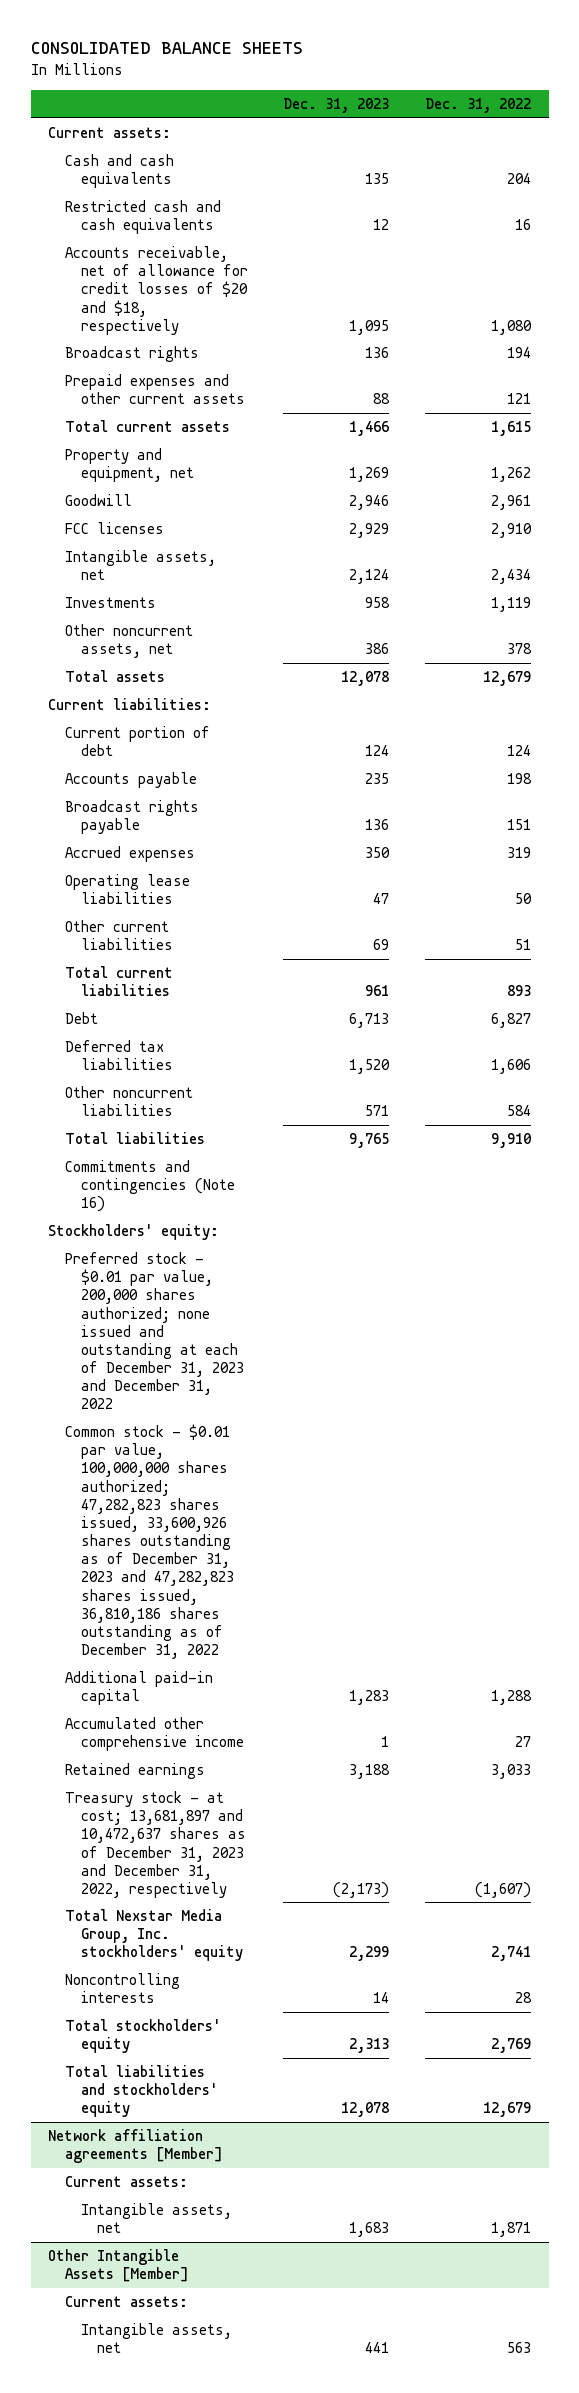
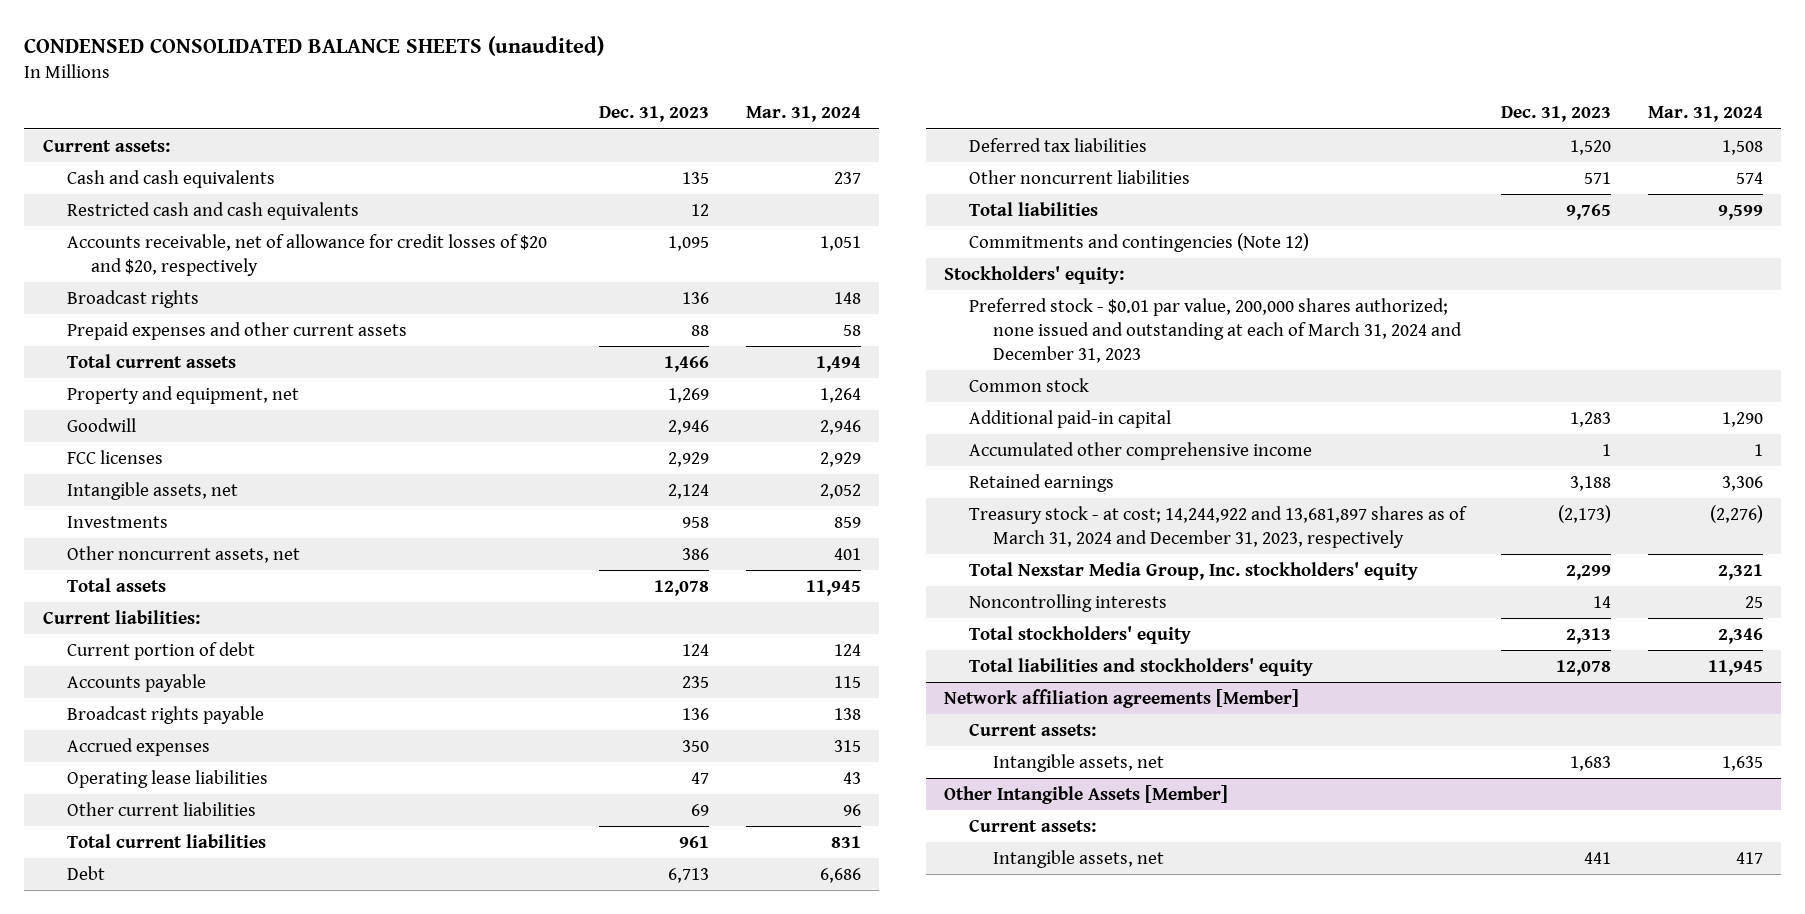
[30,42,303,55] CONSOLIDATED BALANCE SHEETS -> [24,36,605,57] CONDENSED CONSOLIDATED BALANCE SHEETS (unaudited)
[424,98,531,114] Dec. 31, 2022 -> none
none -> [746,106,862,123] Mar. 31, 2024
[64,246,248,335] Accounts receivable, net of allowance for credit losses of $20 and $18, respectively -> [66,233,547,276] Accounts receivable, net of allowance for credit losses of $20 and $20, respectively
[64,1160,235,1213] Commitments and contingencies (Note 16) -> [968,232,1309,252] Commitments and contingencies (Note 12)
[64,1252,244,1410] Preferred stock - $0.01 par value, 200,000 shares authorized; none issued and outstanding at each of December 31, 2023 and December 31, 2022 -> [968,297,1462,363] Preferred stock - $0.01 par value, 200,000 shares authorized; none issued and outstanding at each of March 31, 2024 and December 31, 2023
[64,1424,234,1660] Common stock - $0.01 par value, 100,000,000 shares authorized; 47,282,823 shares issued, 33,600,926 shares outstanding as of December 31, 2023 and 47,282,823 shares issued, 36,810,186 shares outstanding as of December 31, 2022 -> [968,377,1089,392] Common stock
[64,1791,246,1898] Treasury stock - at cost; 13,681,897 and 10,472,637 shares as of December 31, 2023 and December 31, 2022, respectively -> [968,505,1467,548] Treasury stock - at cost; 14,244,922 and 13,681,897 shares as of March 31, 2024 and December 31, 2023, respectively

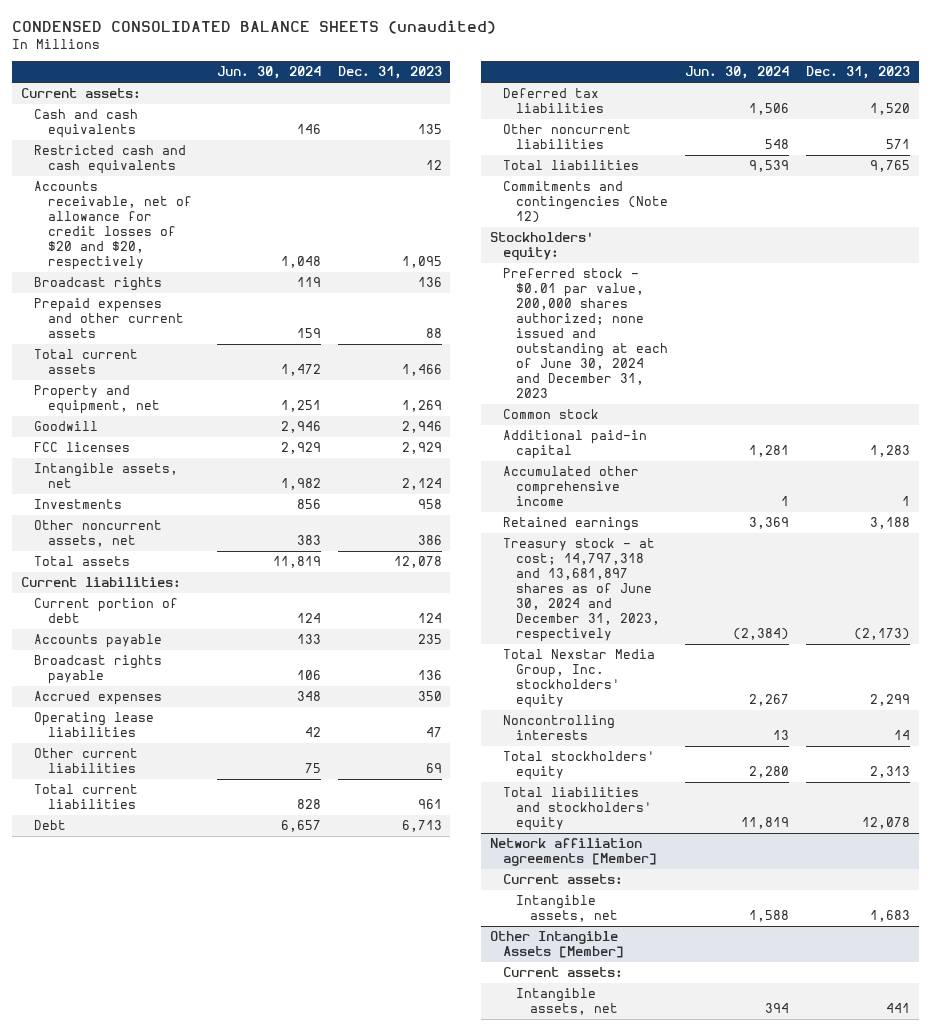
[746,106,862,123] Mar. 31, 2024 -> none
none -> [216,66,321,80] Jun. 30, 2024
[968,297,1462,363] Preferred stock - $0.01 par value, 200,000 shares authorized; none issued and outstanding at each of March 31, 2024 and December 31, 2023 -> [503,268,669,399] Preferred stock - $0.01 par value, 200,000 shares authorized; none issued and outstanding at each of June 30, 2024 and December 31, 2023
[968,505,1467,548] Treasury stock - at cost; 14,244,922 and 13,681,897 shares as of March 31, 2024 and December 31, 2023, respectively -> [503,538,661,643] Treasury stock - at cost; 14,797,318 and 13,681,897 shares as of June 30, 2024 and December 31, 2023, respectively

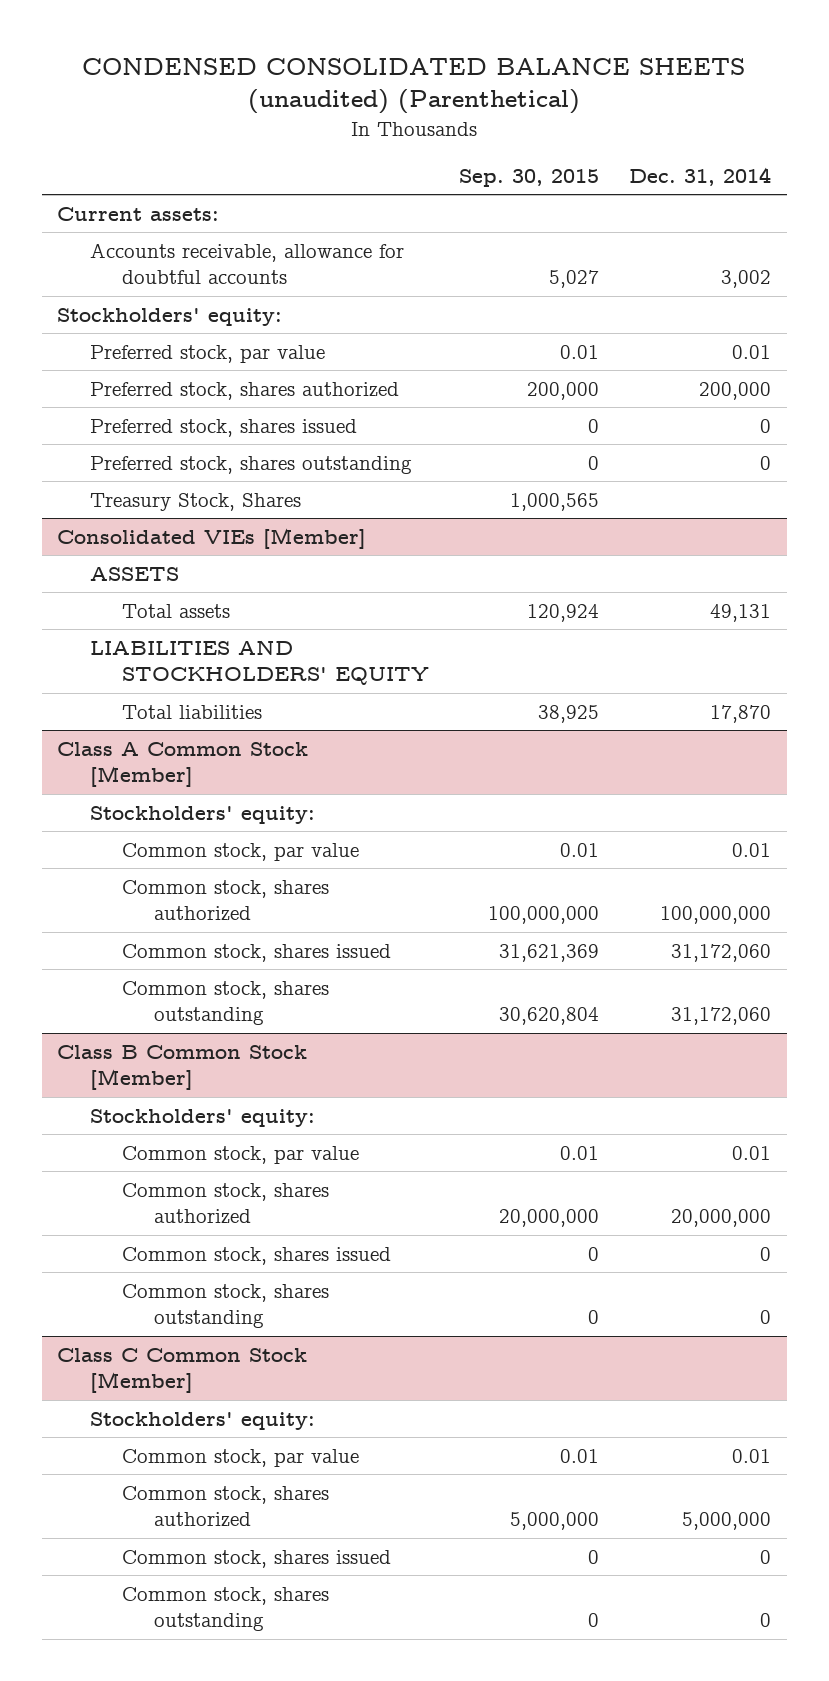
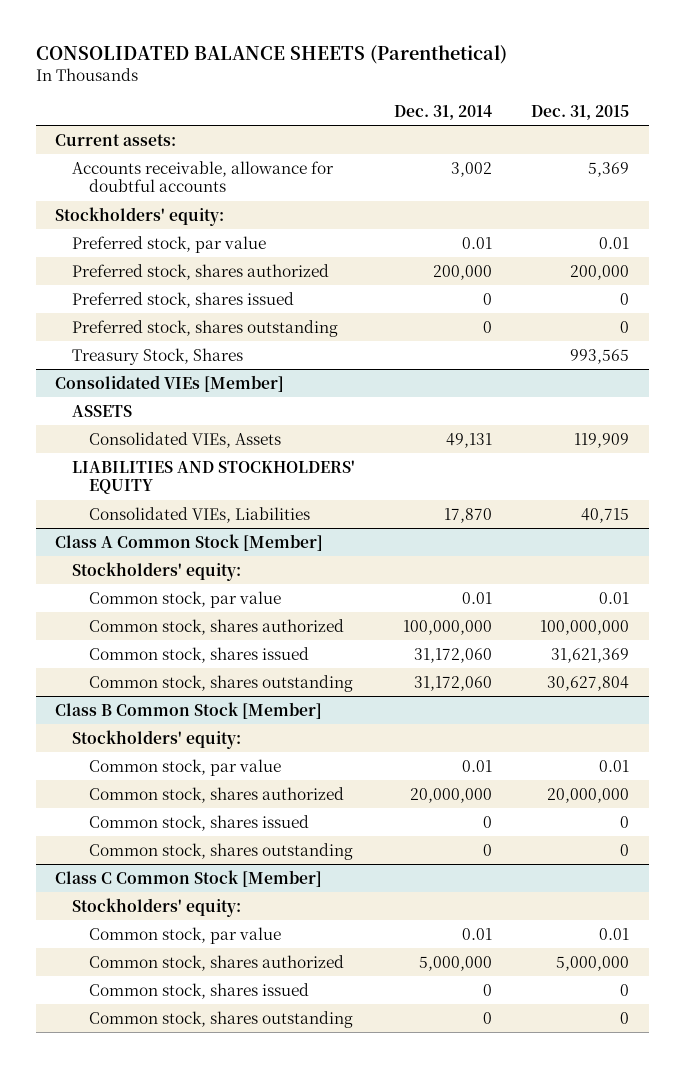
[82,57,746,115] CONDENSED CONSOLIDATED BALANCE SHEETS (unaudited) (Parenthetical) -> [35,45,507,65] CONSOLIDATED BALANCE SHEETS (Parenthetical)
[459,168,600,187] Sep. 30, 2015 -> none
none -> [531,104,630,120] Dec. 31, 2015
[121,603,230,618] Total assets -> [89,431,282,448] Consolidated VIEs, Assets
[121,704,262,719] Total liabilities -> [89,506,311,523] Consolidated VIEs, Liabilities

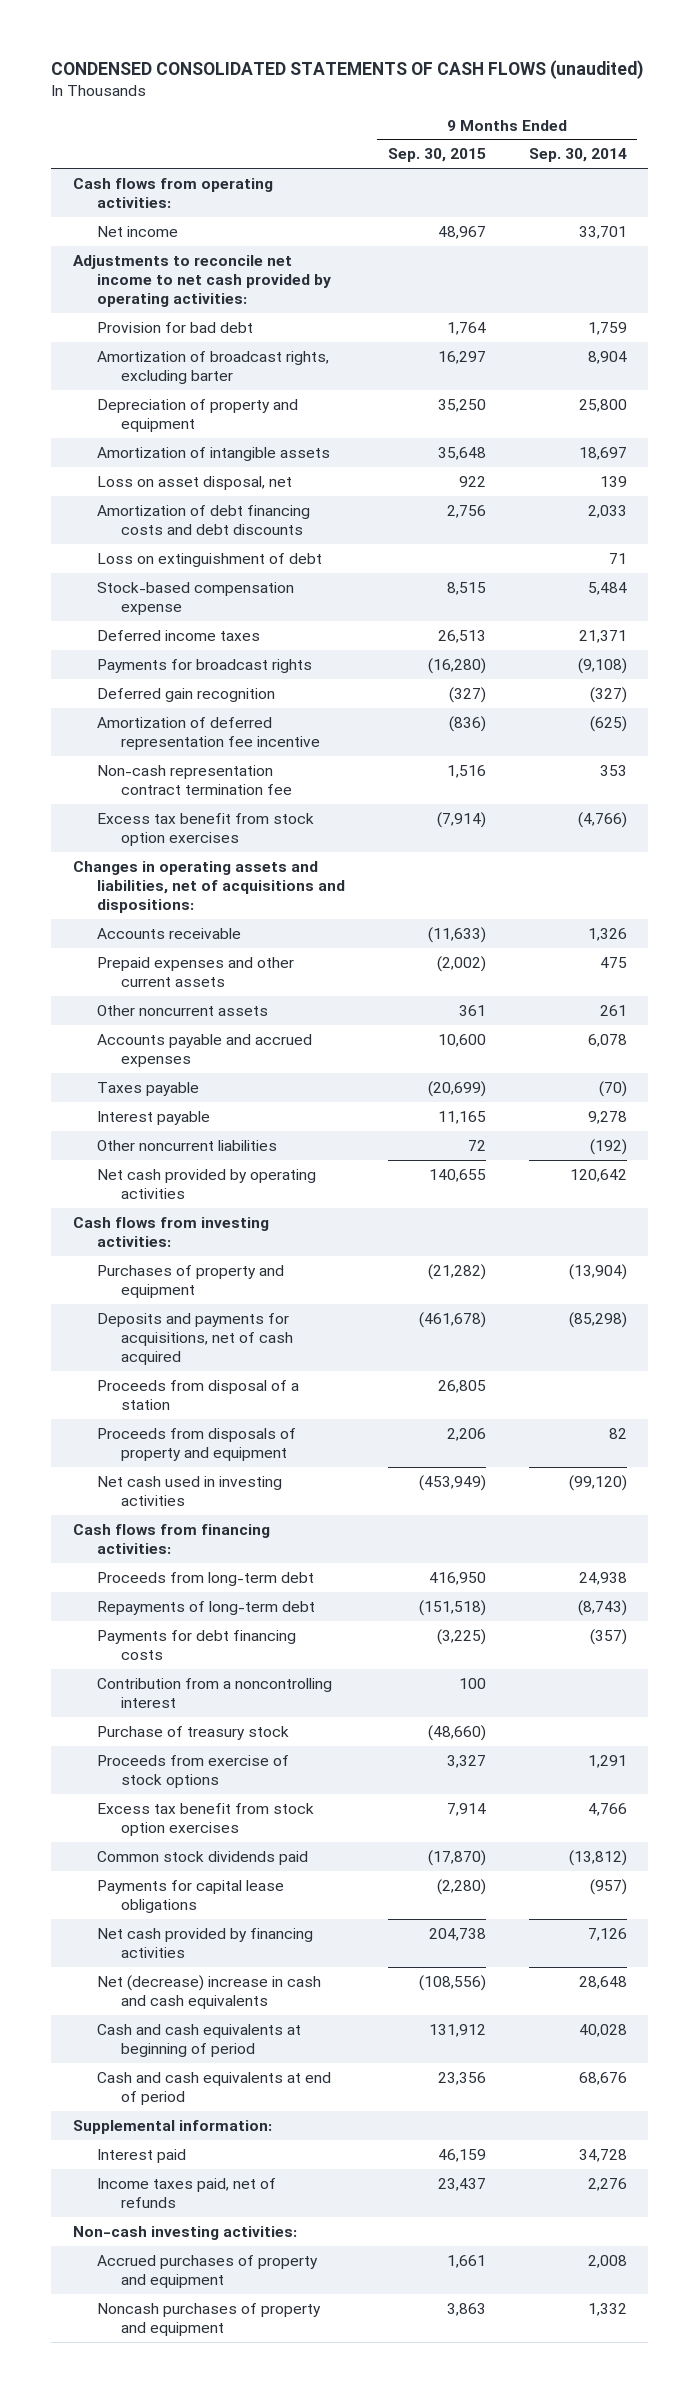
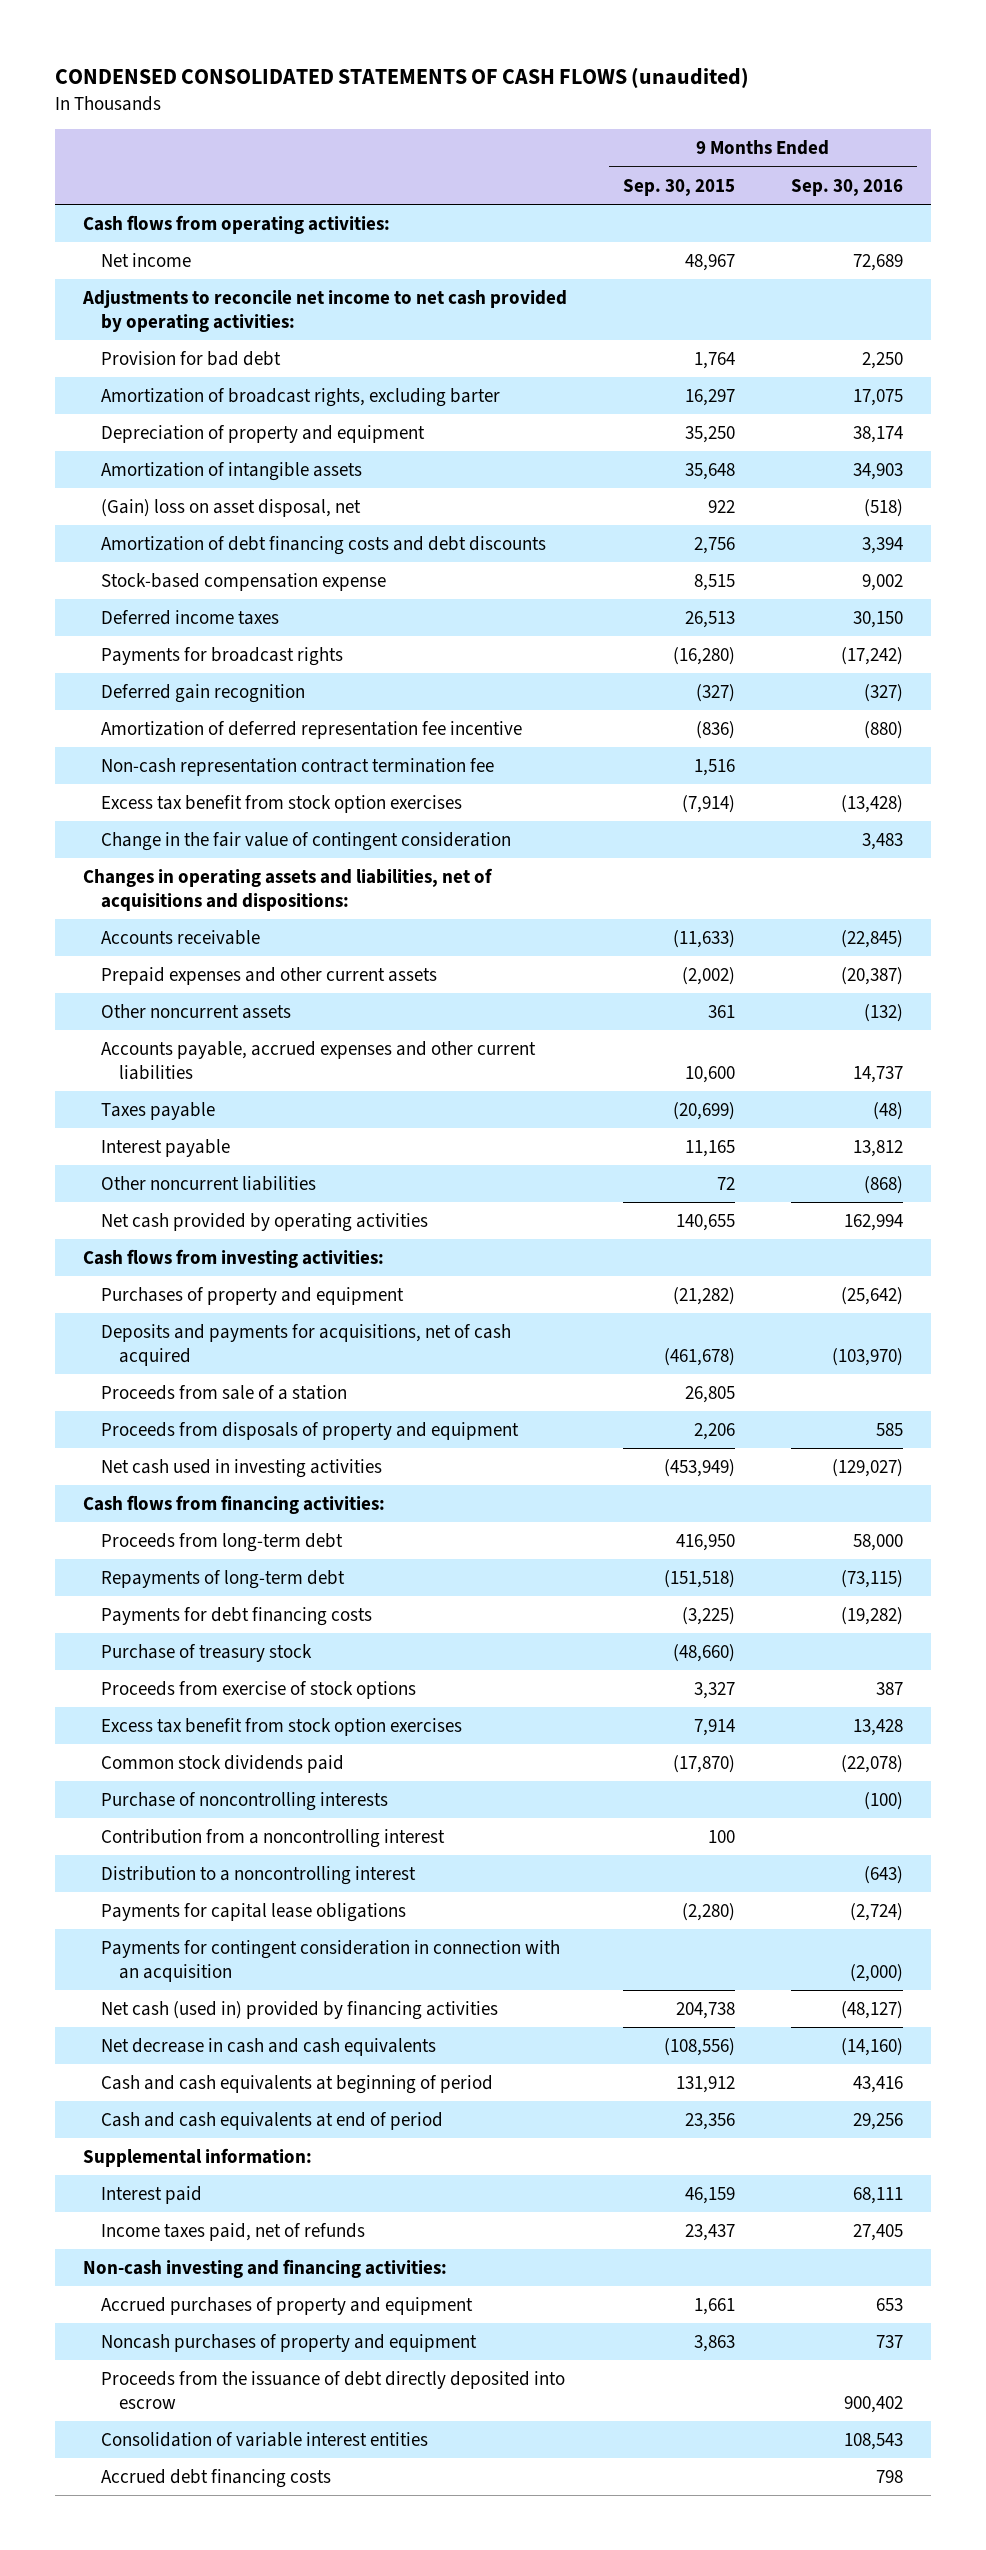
[528,148,627,163] Sep. 30, 2014 -> none
none -> [791,178,904,196] Sep. 30, 2016
[97,475,293,490] Loss on asset disposal, net -> [101,498,362,517] (Gain) loss on asset disposal, net
[97,552,323,567] Loss on extinguishment of debt -> none
none -> [101,831,512,851] Change in the fair value of contingent consideration
[97,1033,313,1067] Accounts payable and accrued expenses -> [101,1040,537,1081] Accounts payable, accrued expenses and other current liabilities
[97,1379,300,1410] Proceeds from disposal of a station -> [101,1384,348,1400] Proceeds from sale of a station
none -> [101,1791,389,1811] Purchase of noncontrolling interests
[97,1677,333,1708] Contribution from a noncontrolling interest -> [101,1828,446,1848] Contribution from a noncontrolling interest
none -> [101,1865,417,1885] Distribution to a noncontrolling interest
none -> [101,1939,561,1983] Payments for contingent consideration in connection with an acquisition
[97,1927,314,1958] Net cash provided by financing activities -> [101,2000,499,2020] Net cash (used in) provided by financing activities
[97,1974,322,2009] Net (decrease) increase in cash and cash equivalents -> [101,2037,437,2056] Net decrease in cash and cash equivalents
[72,2225,297,2240] Non-cash investing activities: -> [82,2258,447,2278] Non-cash investing and financing activities:
none -> [101,2370,566,2410] Proceeds from the issuance of debt directly deposited into escrow
none -> [101,2431,429,2447] Consolidation of variable interest entities
none -> [101,2468,332,2488] Accrued debt financing costs

